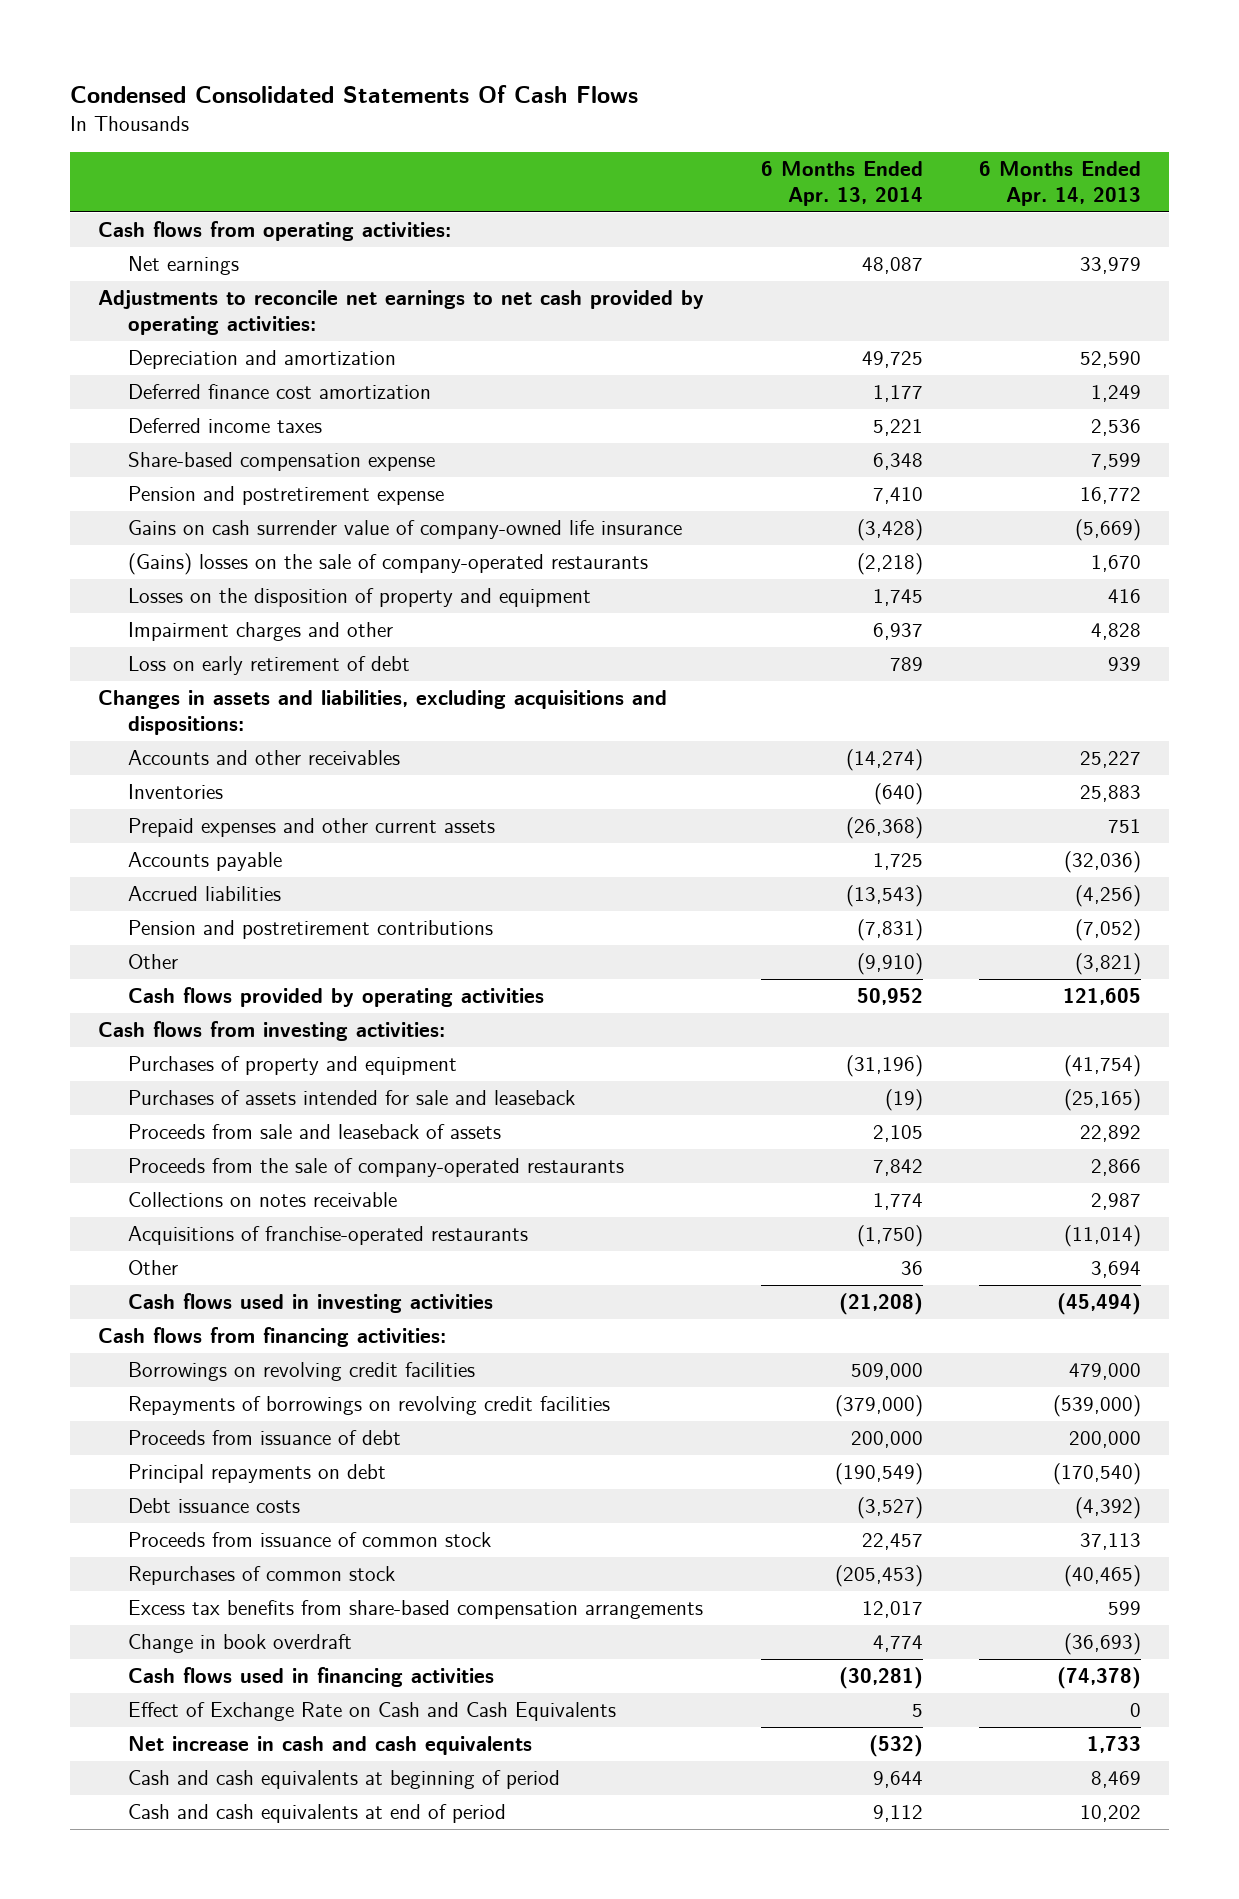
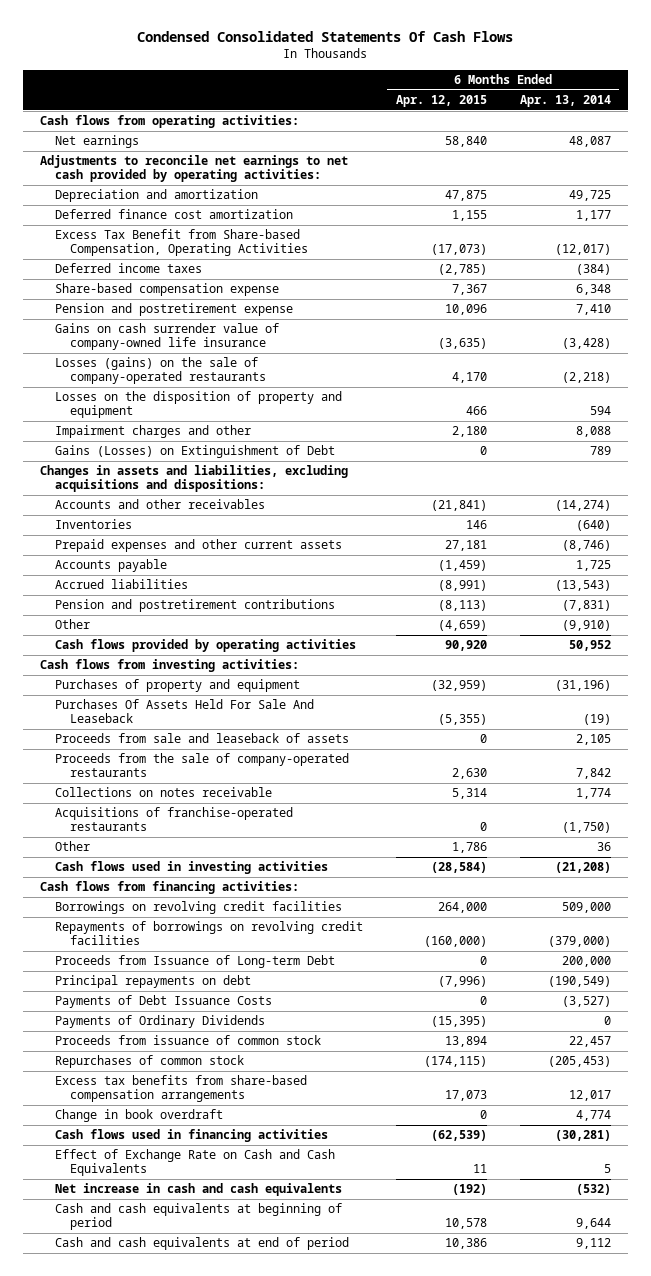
[979,161,1142,207] 6 Months Ended Apr. 14, 2013 -> none
none -> [395,95,487,108] Apr. 12, 2015
none -> [54,229,308,257] Excess Tax Benefit from Share-based Compensation, Operating Activities
[872,419,923,437] 5,221 -> [576,264,612,276] (384)
[127,553,648,576] (Gains) losses on the sale of company-operated restaurants -> [54,357,266,385] Losses (gains) on the sale of company-operated restaurants
[872,589,923,607] 1,745 -> [590,406,612,416] 594
[872,623,923,641] 6,937 -> [576,426,612,438] 8,088
[127,656,410,676] Loss on early retirement of debt -> [54,445,335,459] Gains (Losses) on Extinguishment of Debt
[845,817,923,840] (26,368) -> [562,540,612,552] (8,746)
[127,1090,575,1106] Purchases of assets intended for sale and leaseback -> [54,699,314,724] Purchases Of Assets Held For Sale And Leaseback
[127,1430,401,1446] Proceeds from issuance of debt -> [54,955,335,969] Proceeds from Issuance of Long-term Debt
[127,1498,300,1514] Debt issuance costs -> [54,995,272,1009] Payments of Debt Issuance Costs
none -> [54,1015,265,1029] Payments of Ordinary Dividends

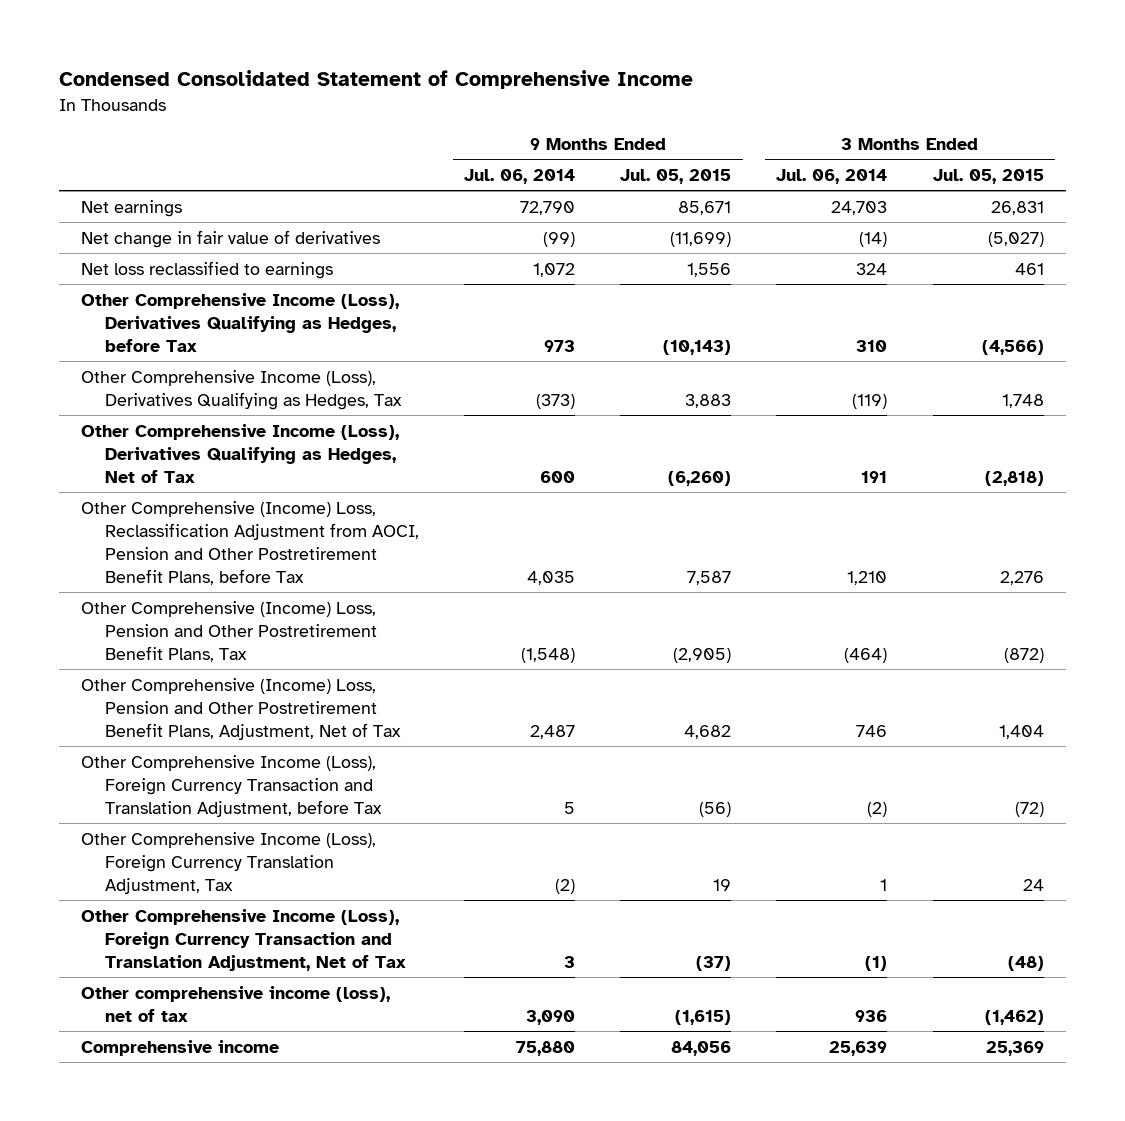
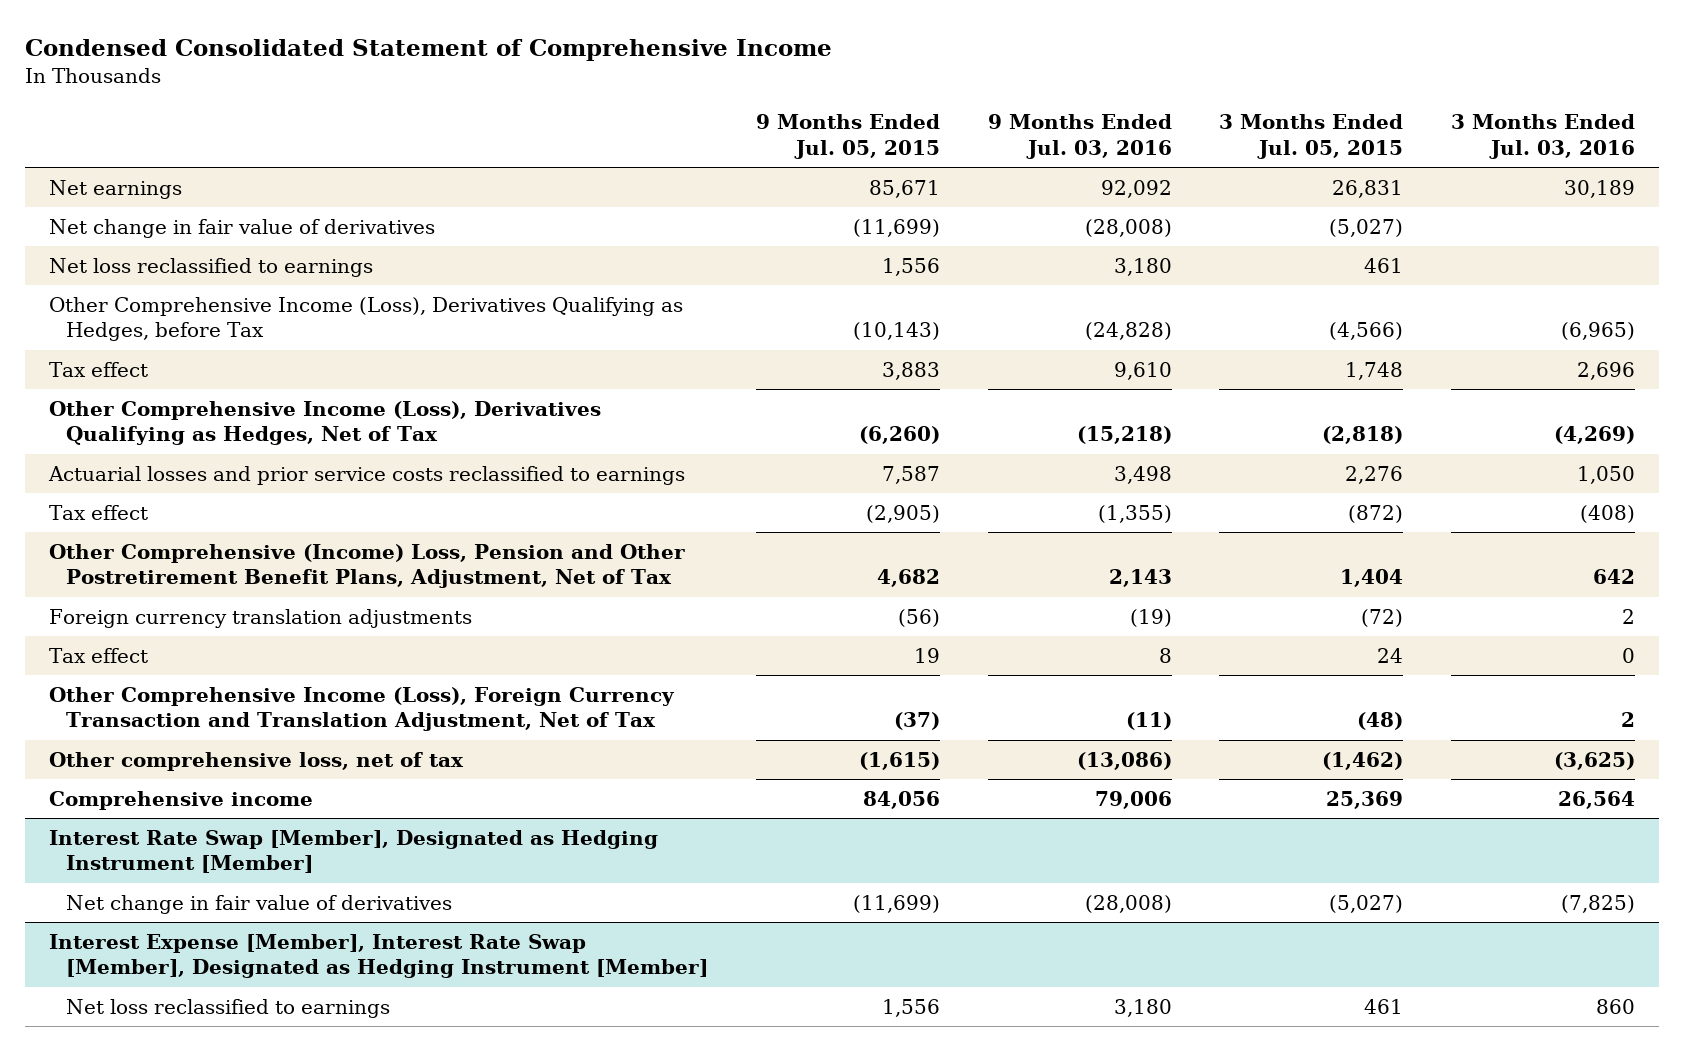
[463,168,575,184] Jul. 06, 2014 -> none
[776,168,888,184] Jul. 06, 2014 -> none
none -> [987,114,1172,159] 9 Months Ended Jul. 03, 2016
none -> [1451,114,1636,159] 3 Months Ended Jul. 03, 2016
[81,369,402,410] Other Comprehensive Income (Loss), Derivatives Qualifying as Hedges, Tax -> [48,361,148,377] Tax effect
[81,500,419,585] Other Comprehensive (Income) Loss, Reclassification Adjustment from AOCI, Pension and Other Postretirement Benefit Plans, before Tax -> [47,465,685,485] Actuarial losses and prior service costs reclassified to earnings
[81,600,377,662] Other Comprehensive (Income) Loss, Pension and Other Postretirement Benefit Plans, Tax -> [48,504,148,520] Tax effect
[81,754,382,817] Other Comprehensive Income (Loss), Foreign Currency Transaction and Translation Adjustment, before Tax -> [48,608,472,628] Foreign currency translation adjustments
[81,831,377,894] Other Comprehensive Income (Loss), Foreign Currency Translation Adjustment, Tax -> [48,647,148,663] Tax effect
[81,985,391,1022] Other comprehensive income (loss), net of tax -> [48,751,464,771] Other comprehensive loss, net of tax
none -> [48,829,658,874] Interest Rate Swap [Member], Designated as Hedging Instrument [Member]
none -> [65,894,452,914] Net change in fair value of derivatives
none -> [48,933,708,979] Interest Expense [Member], Interest Rate Swap [Member], Designated as Hedging Instrument [Member]
none -> [65,998,390,1018] Net loss reclassified to earnings

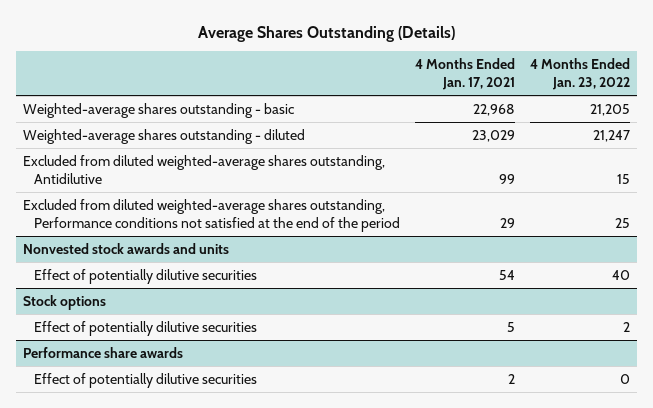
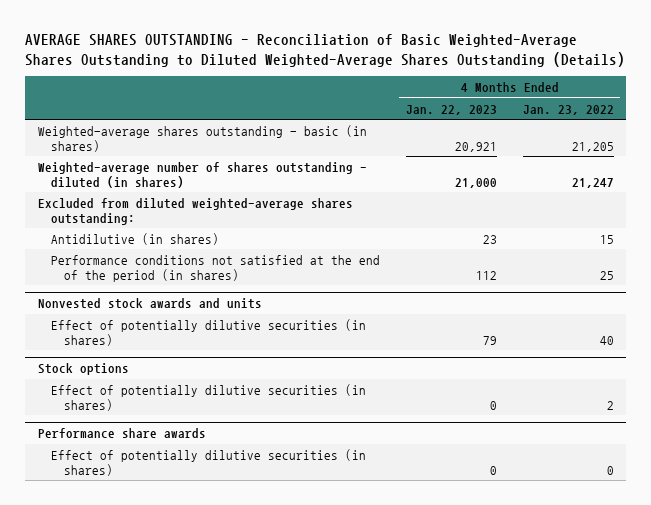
[197,25,455,42] Average Shares Outstanding (Details) -> [24,34,625,67] AVERAGE SHARES OUTSTANDING - Reconciliation of Basic Weighted-Average Shares Outstanding to Diluted Weighted-Average Shares Outstanding (Details)
[414,58,515,91] 4 Months Ended Jan. 17, 2021 -> none
none -> [405,104,497,115] Jan. 22, 2023
[23,102,295,118] Weighted-average shares outstanding - basic -> [37,124,367,152] Weighted-average shares outstanding - basic (in shares)
[23,128,306,144] Weighted-average shares outstanding - diluted -> [37,161,367,188] Weighted-average number of shares outstanding - diluted (in shares)
none -> [37,197,353,225] Excluded from diluted weighted-average shares outstanding:
[23,154,386,184] Excluded from diluted weighted-average shares outstanding, Antidilutive -> [50,232,219,245] Antidilutive (in shares)
[23,198,400,232] Excluded from diluted weighted-average shares outstanding, Performance conditions not satisfied at the end of the period -> [50,254,380,282] Performance conditions not satisfied at the end of the period (in shares)
[33,268,257,284] Effect of potentially dilutive securities -> [50,318,366,346] Effect of potentially dilutive securities (in shares)
[33,320,257,336] Effect of potentially dilutive securities -> [50,383,366,411] Effect of potentially dilutive securities (in shares)
[33,372,257,388] Effect of potentially dilutive securities -> [50,448,366,476] Effect of potentially dilutive securities (in shares)

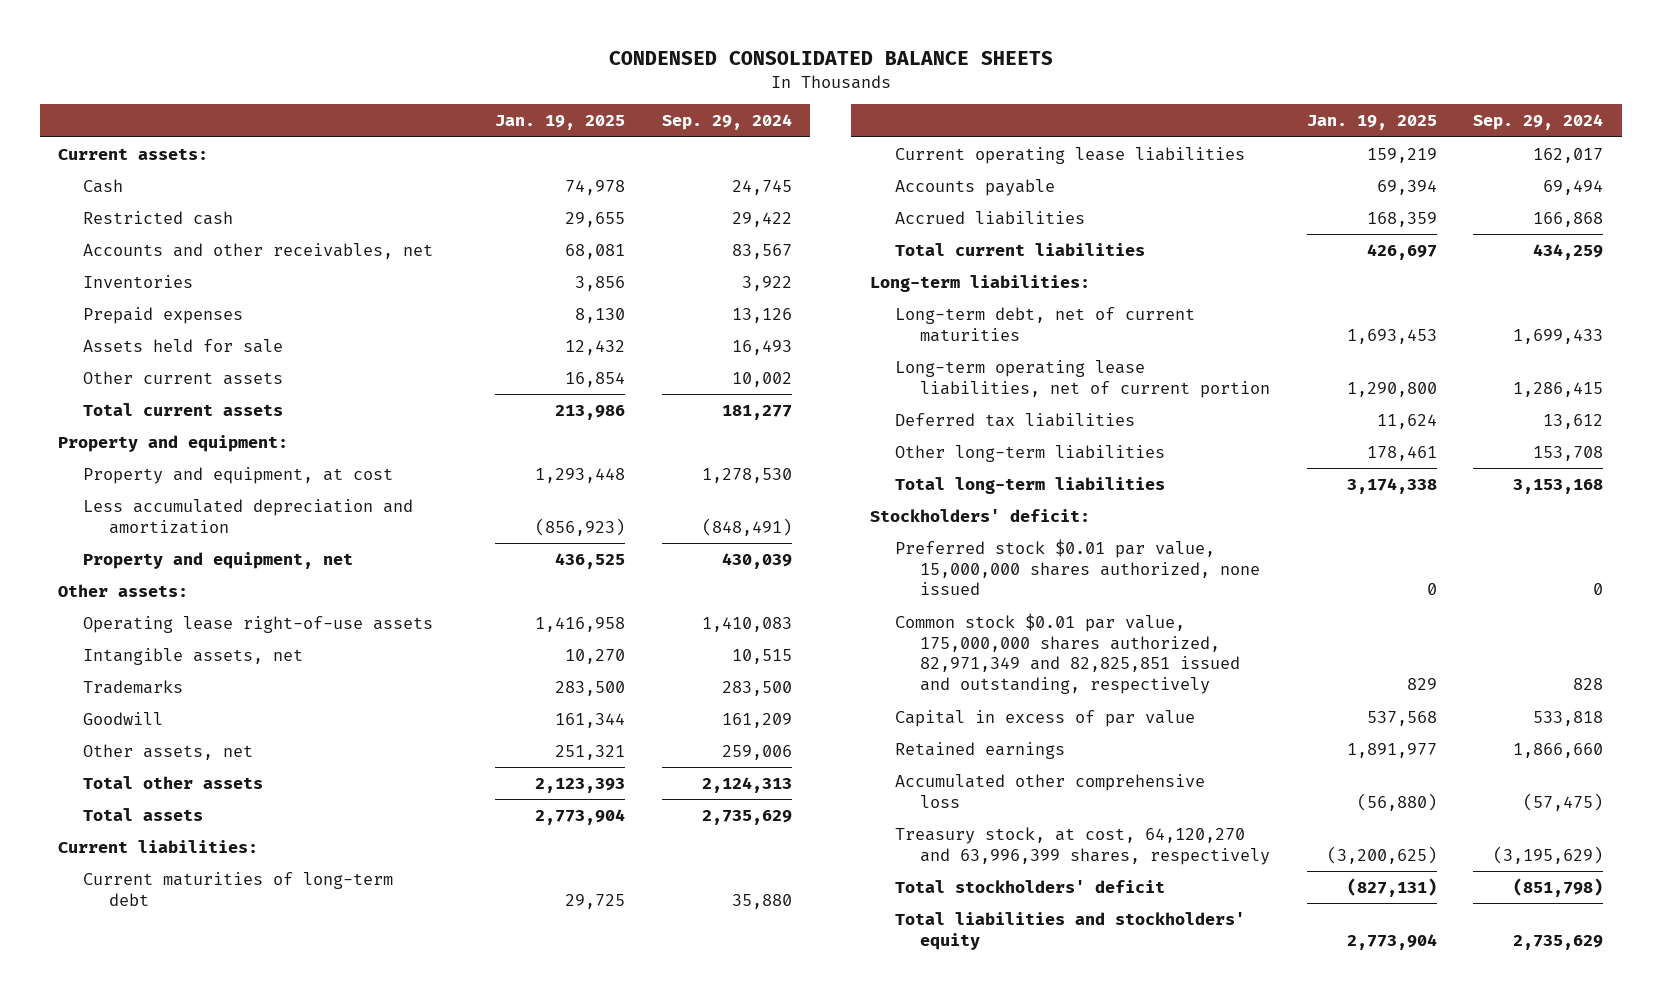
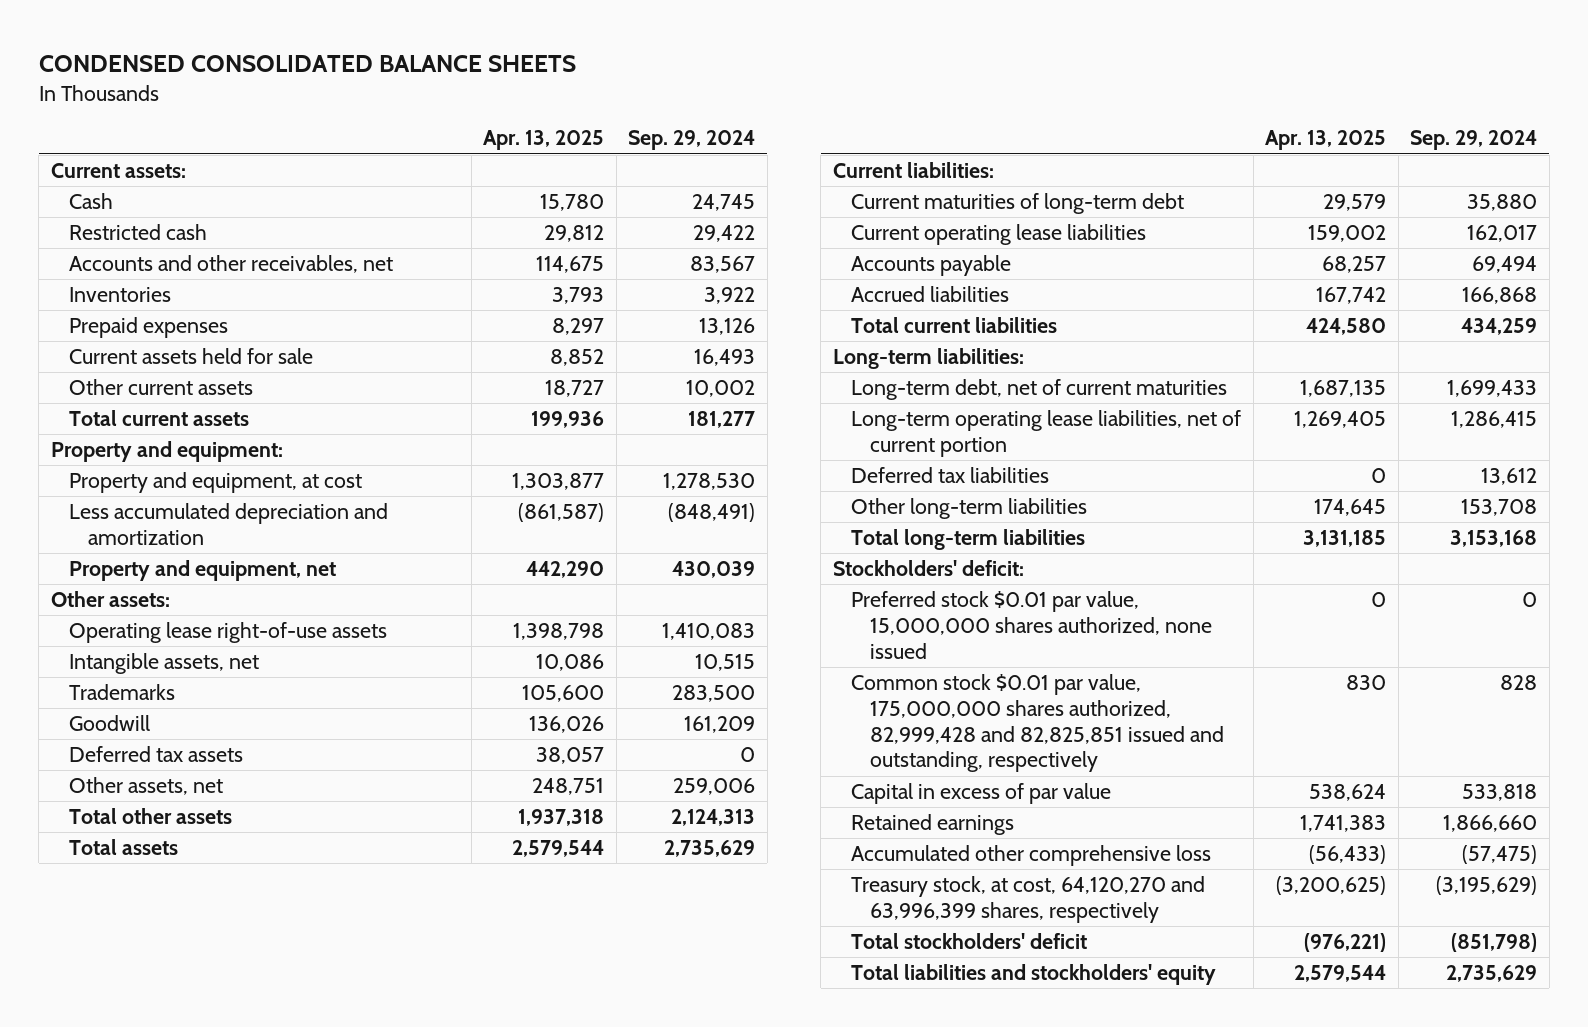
[495,115,626,131] Jan. 19, 2025 -> none
none -> [483,130,605,151] Apr. 13, 2025
[83,338,284,353] Assets held for sale -> [69,348,314,365] Current assets held for sale
none -> [69,746,244,763] Deferred tax assets
[894,612,1241,695] Common stock $0.01 par value, 175,000,000 shares authorized, 82,971,349 and 82,825,851 issued and outstanding, respectively -> [851,674,1224,773] Common stock $0.01 par value, 175,000,000 shares authorized, 82,999,428 and 82,825,851 issued and outstanding, respectively

